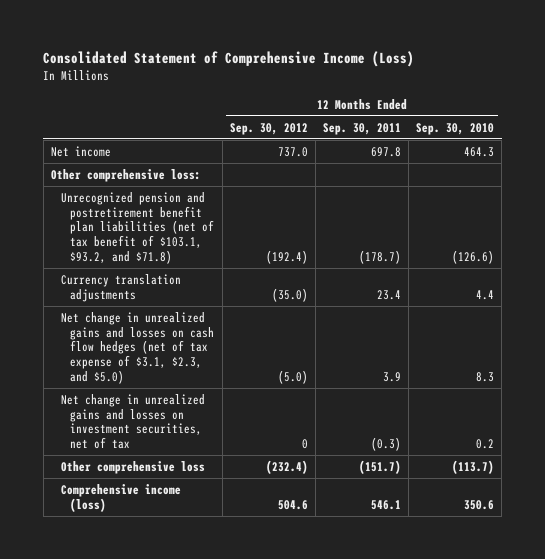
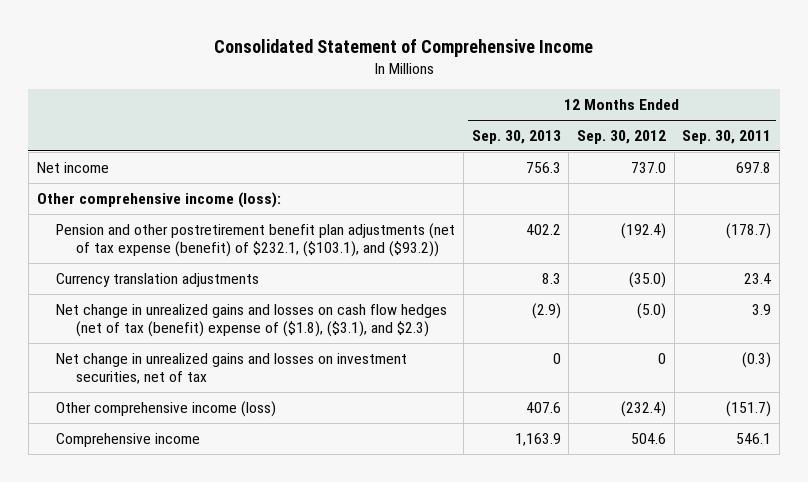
[43,50,415,67] Consolidated Statement of Comprehensive Income (Loss) -> [213,38,593,57] Consolidated Statement of Comprehensive Income
[416,122,495,135] Sep. 30, 2010 -> none
none -> [471,130,561,145] Sep. 30, 2013
[50,168,201,182] Other comprehensive loss: -> [36,191,281,208] Other comprehensive income (loss):
[60,191,215,264] Unrecognized pension and postretirement benefit plan liabilities (net of tax benefit of $103.1, $93.2, and $71.8) -> [56,222,456,258] Pension and other postretirement benefit plan adjustments (net of tax expense (benefit) of $232.1, ($103.1), and ($93.2))
[60,311,215,384] Net change in unrealized gains and losses on cash flow hedges (net of tax expense of $3.1, $2.3, and $5.0) -> [56,303,448,338] Net change in unrealized gains and losses on cash flow hedges (net of tax (benefit) expense of ($1.8), ($3.1), and $2.3)
[60,460,205,474] Other comprehensive loss -> [56,400,277,417] Other comprehensive income (loss)
[60,483,181,512] Comprehensive income (loss) -> [56,432,201,447] Comprehensive income

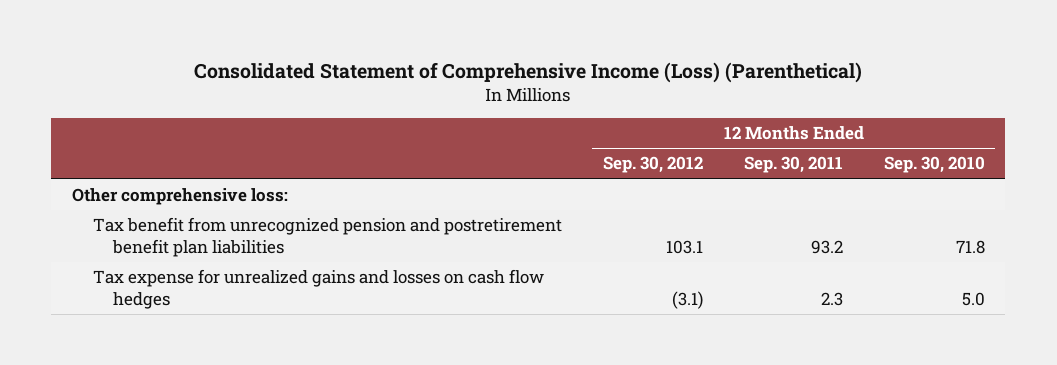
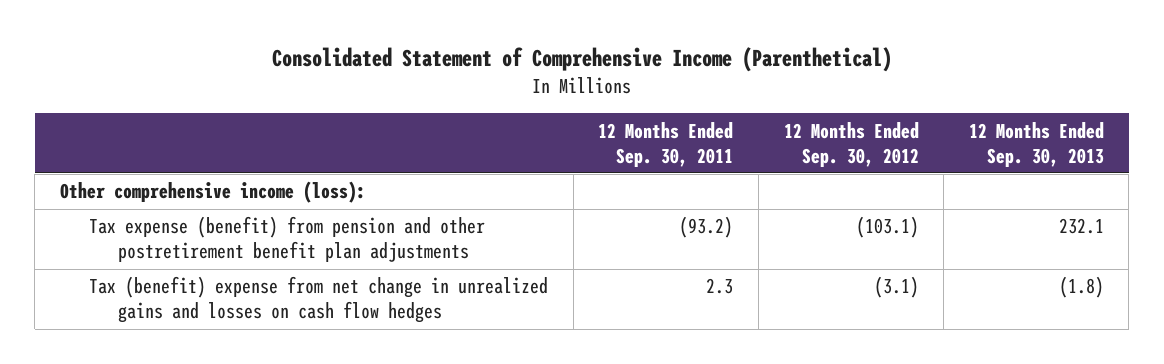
[194,61,863,83] Consolidated Statement of Comprehensive Income (Loss) (Parenthetical) -> [271,47,892,73] Consolidated Statement of Comprehensive Income (Parenthetical)
[883,156,985,174] Sep. 30, 2010 -> none
none -> [968,121,1104,167] 12 Months Ended Sep. 30, 2013
[72,188,289,206] Other comprehensive loss: -> [59,181,366,204] Other comprehensive income (loss):
[92,217,562,257] Tax benefit from unrecognized pension and postretirement benefit plan liabilities -> [89,216,486,263] Tax expense (benefit) from pension and other postretirement benefit plan adjustments
[665,239,703,254] 103.1 -> [855,216,919,239] (103.1)
[810,239,843,254] 93.2 -> [679,216,734,239] (93.2)
[92,269,544,309] Tax expense for unrealized gains and losses on cash flow hedges -> [89,276,549,324] Tax (benefit) expense from net change in unrealized gains and losses on cash flow hedges

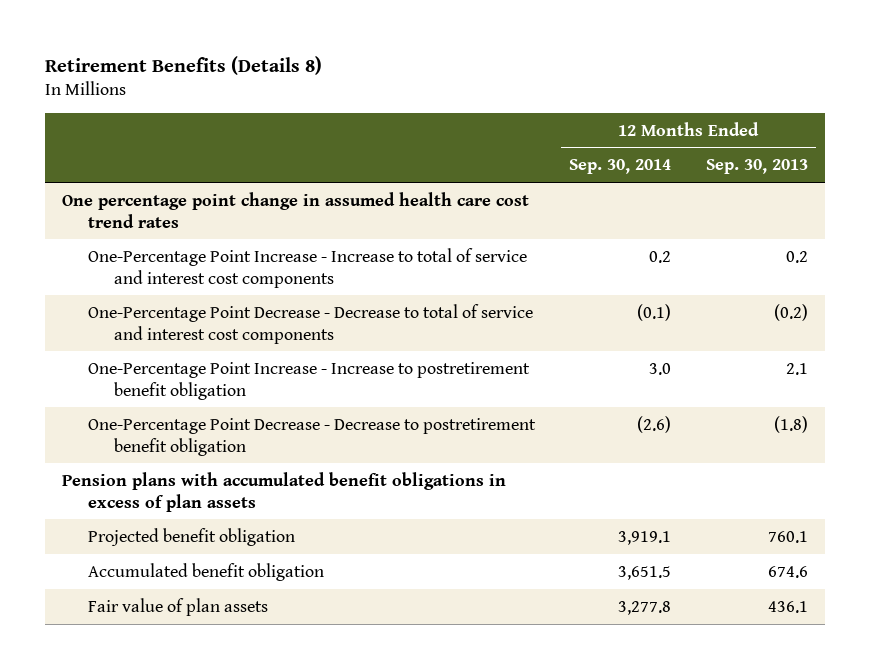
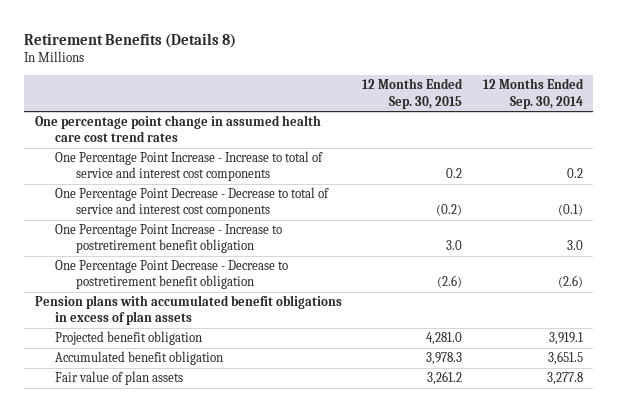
[705,159,808,175] Sep. 30, 2013 -> none
none -> [362,78,464,109] 12 Months Ended Sep. 30, 2015
[87,247,527,288] One-Percentage Point Increase - Increase to total of service and interest cost components -> [55,151,324,182] One Percentage Point Increase - Increase to total of service and interest cost components
[87,303,533,344] One-Percentage Point Decrease - Decrease to total of service and interest cost components -> [55,187,330,218] One Percentage Point Decrease - Decrease to total of service and interest cost components
[87,361,530,400] One-Percentage Point Increase - Increase to postretirement benefit obligation -> [55,224,283,254] One Percentage Point Increase - Increase to postretirement benefit obligation
[87,417,536,456] One-Percentage Point Decrease - Decrease to postretirement benefit obligation -> [55,260,289,290] One Percentage Point Decrease - Decrease to postretirement benefit obligation

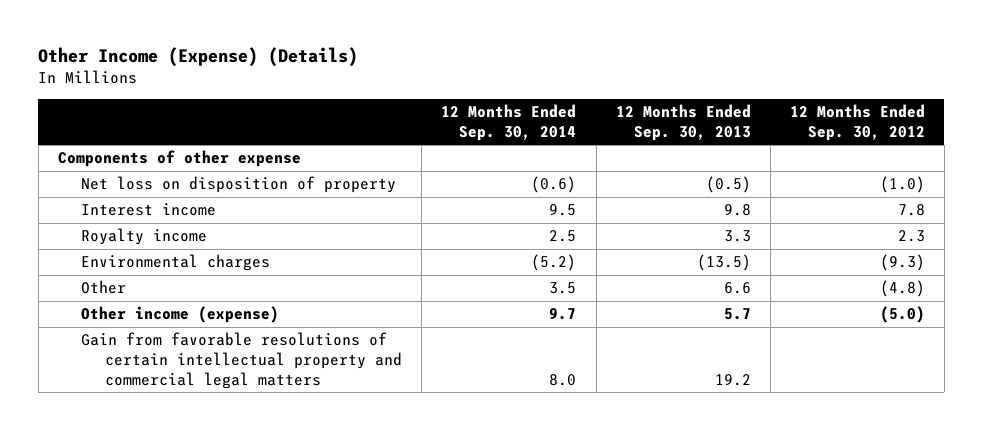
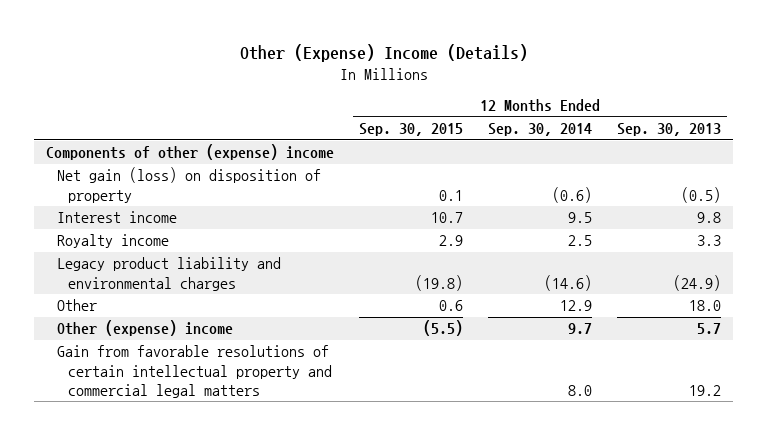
[38,47,359,68] Other Income (Expense) (Details) -> [239,43,528,62] Other (Expense) Income (Details)
[789,104,925,141] 12 Months Ended Sep. 30, 2012 -> none
none -> [359,123,464,137] Sep. 30, 2015
[57,150,301,168] Components of other expense -> [46,144,335,161] Components of other (expense) income
[81,176,397,194] Net loss on disposition of property -> [57,167,322,203] Net gain (loss) on disposition of property
[81,254,271,272] Environmental charges -> none
none -> [57,257,282,291] Legacy product liability and environmental charges
[549,282,577,295] 3.5 -> [559,300,592,312] 12.9
[723,282,751,295] 6.6 -> [688,300,721,312] 18.0
[81,306,280,324] Other income (expense) -> [57,320,234,337] Other (expense) income

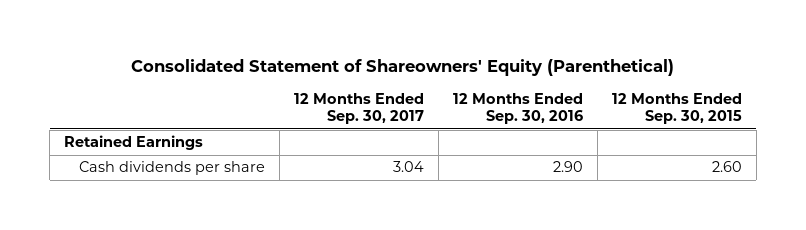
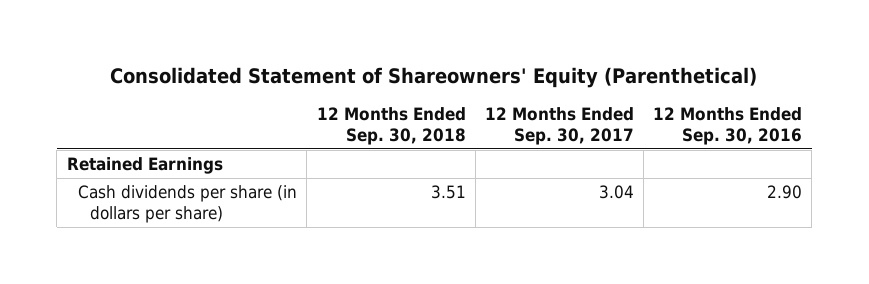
[611,93,742,125] 12 Months Ended Sep. 30, 2015 -> none
none -> [316,107,466,145] 12 Months Ended Sep. 30, 2018
[79,161,266,176] Cash dividends per share -> [78,185,298,223] Cash dividends per share (in dollars per share)

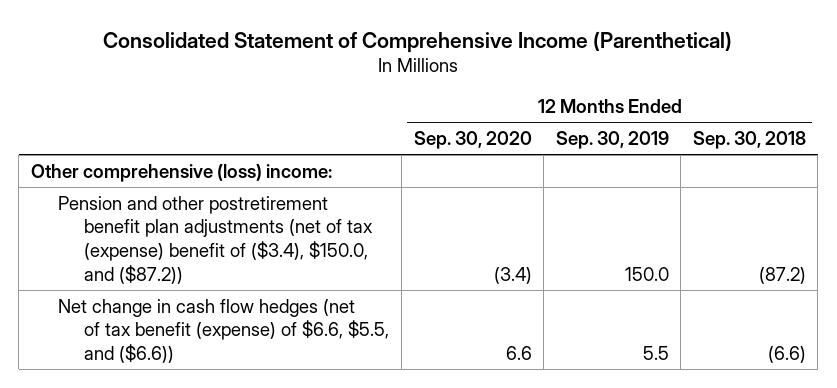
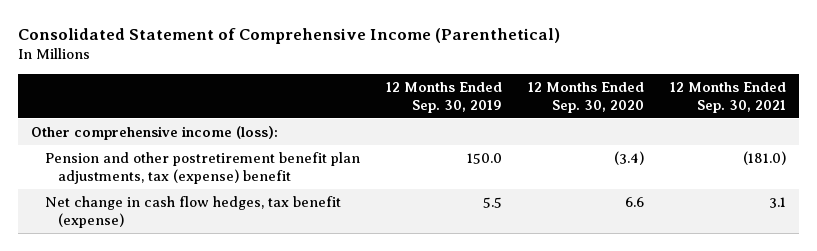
[692,131,806,150] Sep. 30, 2018 -> none
none -> [669,81,786,113] 12 Months Ended Sep. 30, 2021
[30,163,332,182] Other comprehensive (loss) income: -> [31,125,279,140] Other comprehensive income (loss):
[57,195,374,285] Pension and other postretirement benefit plan adjustments (net of tax (expense) benefit of ($3.4), $150.0, and ($87.2)) -> [44,151,360,184] Pension and other postretirement benefit plan adjustments, tax (expense) benefit
[57,298,390,364] Net change in cash flow hedges (net of tax benefit (expense) of $6.6, $5.5, and ($6.6)) -> [44,195,341,228] Net change in cash flow hedges, tax benefit (expense)

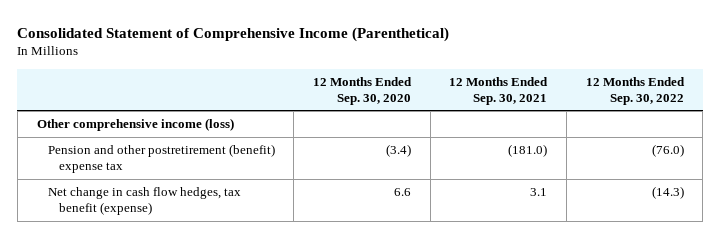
[385,81,502,113] 12 Months Ended Sep. 30, 2019 -> none
none -> [585,76,685,105] 12 Months Ended Sep. 30, 2022
[31,125,279,140] Other comprehensive income (loss): -> [36,118,234,132] Other comprehensive income (loss)
[44,151,360,184] Pension and other postretirement benefit plan adjustments, tax (expense) benefit -> [47,144,275,174] Pension and other postretirement (benefit) expense tax

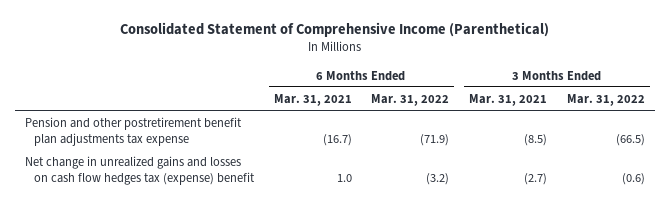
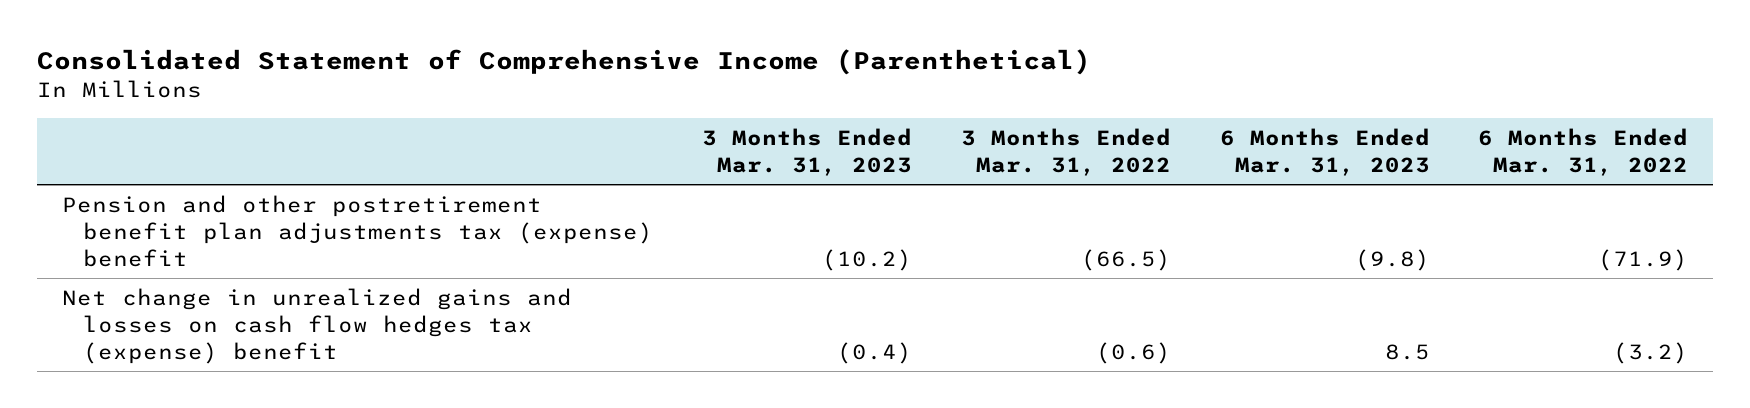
[273,93,352,106] Mar. 31, 2021 -> none
[469,93,548,106] Mar. 31, 2021 -> none
none -> [702,127,913,176] 3 Months Ended Mar. 31, 2023
none -> [1219,127,1430,176] 6 Months Ended Mar. 31, 2023
[24,116,242,146] Pension and other postretirement benefit plan adjustments tax expense -> [61,194,654,267] Pension and other postretirement benefit plan adjustments tax (expense) benefit

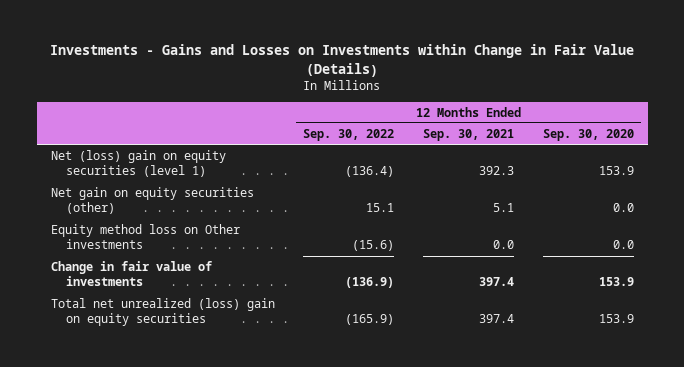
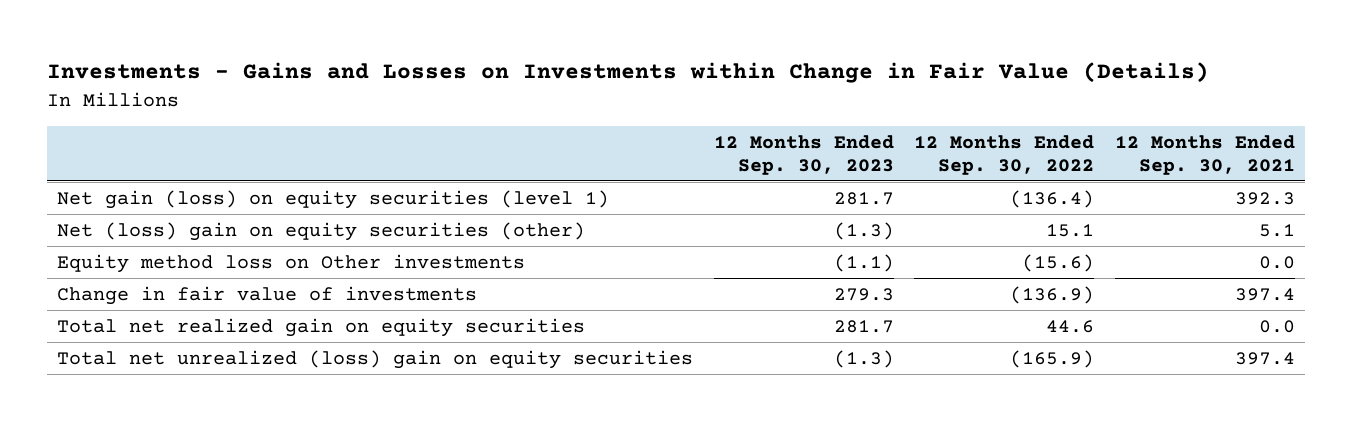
[542,128,634,141] Sep. 30, 2020 -> none
none -> [713,134,894,175] 12 Months Ended Sep. 30, 2023
[50,149,226,178] Net (loss) gain on equity securities (level 1) -> [57,189,610,209] Net gain (loss) on equity securities (level 1)
[50,186,254,215] Net gain on equity securities (other) -> [57,221,586,241] Net (loss) gain on equity securities (other)
none -> [57,317,586,337] Total net realized gain on equity securities

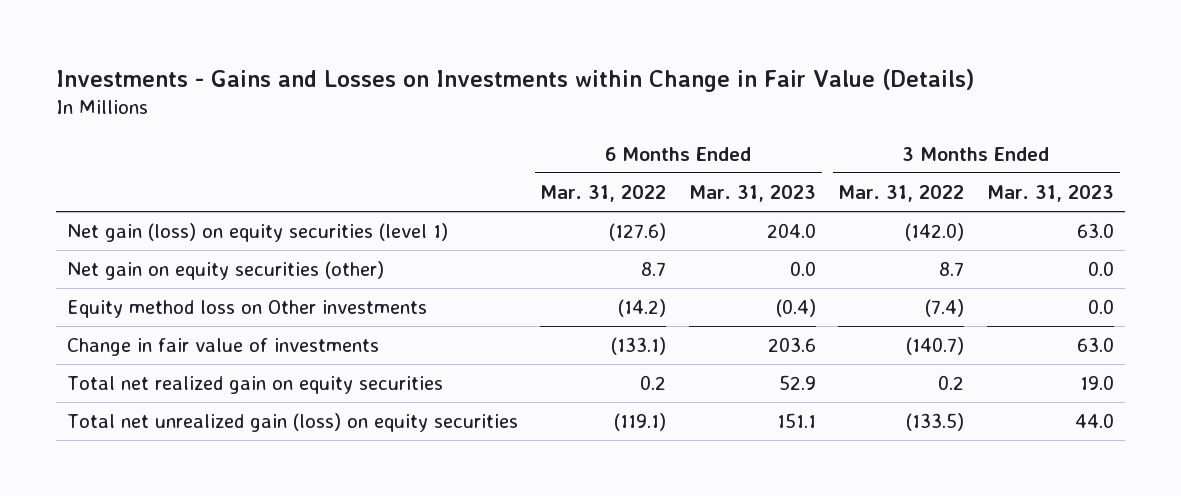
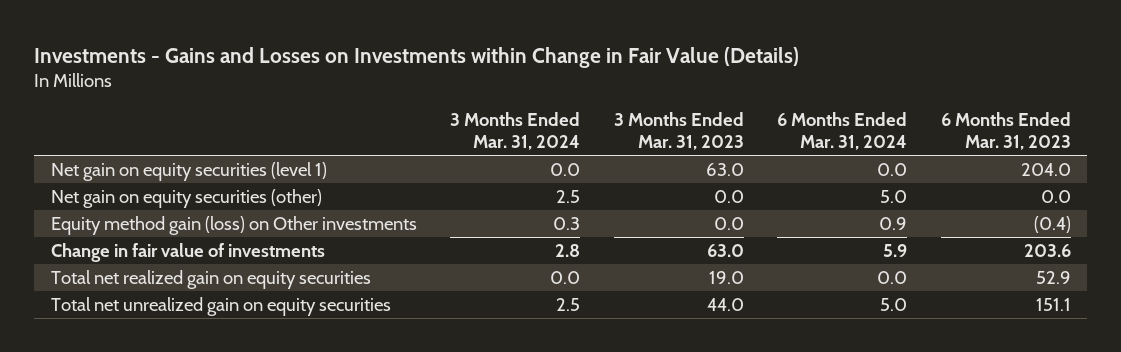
[540,184,667,202] Mar. 31, 2022 -> none
[838,184,965,202] Mar. 31, 2022 -> none
none -> [450,111,581,150] 3 Months Ended Mar. 31, 2024
none -> [777,111,908,150] 6 Months Ended Mar. 31, 2024
[66,222,448,242] Net gain (loss) on equity securities (level 1) -> [50,162,327,182] Net gain on equity securities (level 1)
[66,299,427,318] Equity method loss on Other investments -> [50,216,417,236] Equity method gain (loss) on Other investments
[66,412,518,432] Total net unrealized gain (loss) on equity securities -> [50,297,391,317] Total net unrealized gain on equity securities

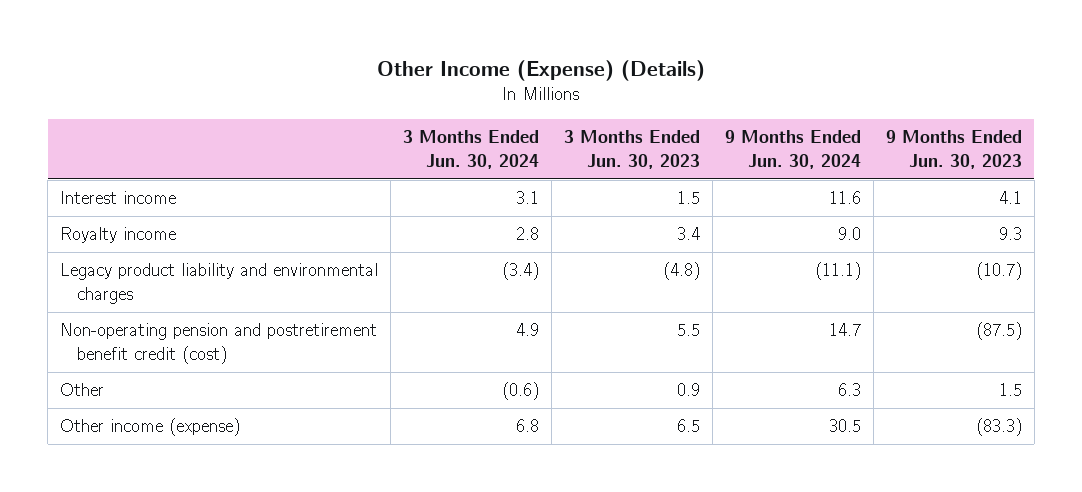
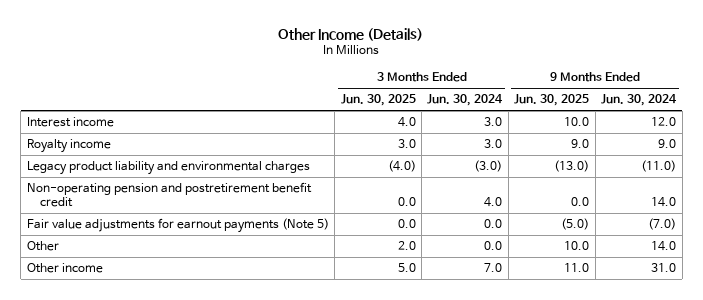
[376,59,705,81] Other Income (Expense) (Details) -> [278,27,424,41] Other Income (Details)
[563,130,700,169] 3 Months Ended Jun. 30, 2023 -> none
[885,130,1022,169] 9 Months Ended Jun. 30, 2023 -> none
none -> [340,94,416,107] Jun. 30, 2025
none -> [514,94,590,107] Jun. 30, 2025
[516,191,540,205] 3.1 -> [484,117,503,127] 3.0
[828,191,861,205] 11.6 -> [651,117,677,127] 12.0
[516,227,540,241] 2.8 -> [484,139,503,149] 3.0
[502,262,540,281] (3.4) -> [474,160,503,173] (3.0)
[814,262,861,281] (11.1) -> [641,160,677,173] (11.0)
[60,323,378,365] Non-operating pension and postretirement benefit credit (cost) -> [26,182,312,208] Non-operating pension and postretirement benefit credit
[516,323,540,337] 4.9 -> [484,197,503,208] 4.0
[828,323,861,337] 14.7 -> [651,197,677,208] 14.0
none -> [26,218,329,234] Fair value adjustments for earnout payments (Note 5)
[502,382,540,401] (0.6) -> [484,241,503,251] 0.0
[837,383,861,397] 6.3 -> [651,241,677,252] 14.0
[60,418,241,437] Other income (expense) -> [26,263,103,274] Other income
[516,419,540,433] 6.8 -> [484,263,503,273] 7.0
[828,419,861,433] 30.5 -> [651,263,677,273] 31.0

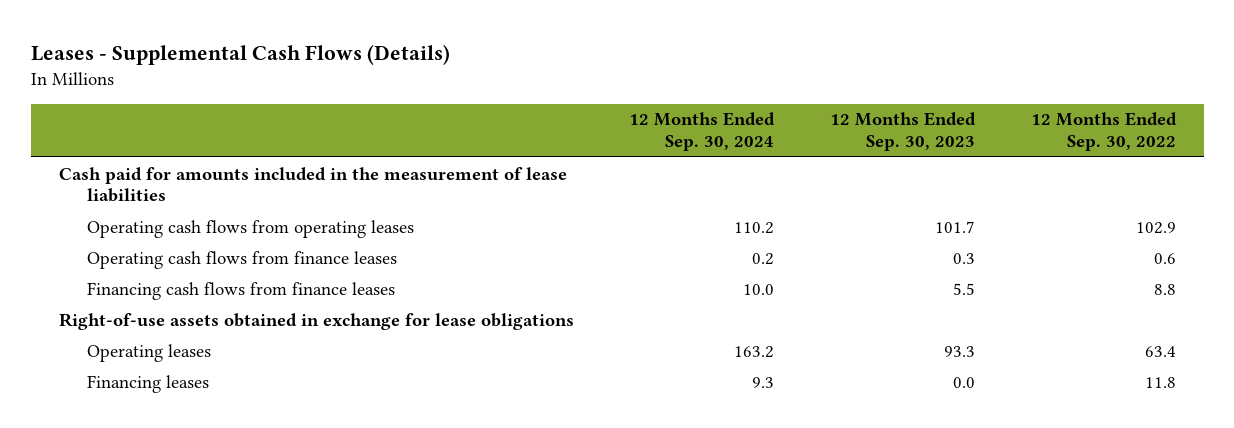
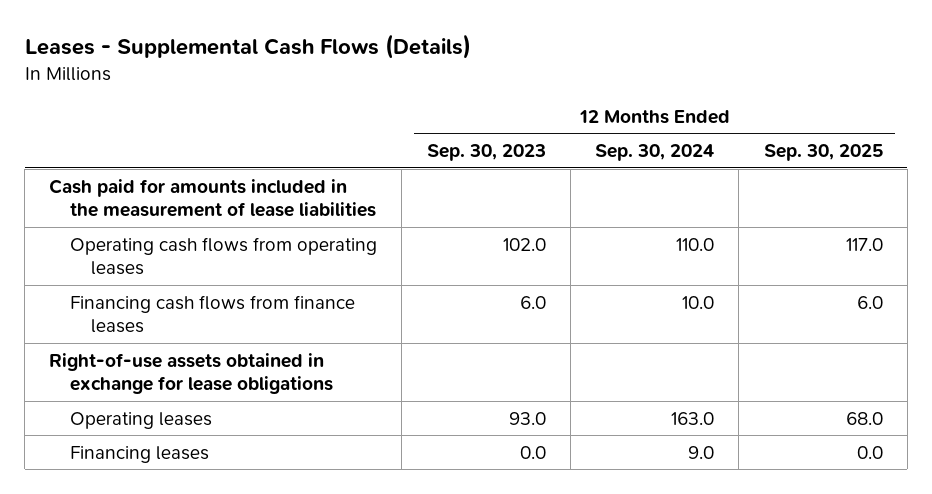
[1030,112,1177,152] 12 Months Ended Sep. 30, 2022 -> none
none -> [763,143,883,161] Sep. 30, 2025
[86,250,397,269] Operating cash flows from finance leases -> none
[734,221,775,234] 110.2 -> [676,237,715,251] 110.0
[935,220,976,233] 101.7 -> [502,237,546,251] 102.0
[953,282,976,295] 5.5 -> [519,295,546,309] 6.0
[734,345,775,358] 163.2 -> [671,411,715,425] 163.0
[944,345,976,357] 93.3 -> [508,411,546,425] 93.0
[752,376,775,388] 9.3 -> [688,445,715,459] 9.0

